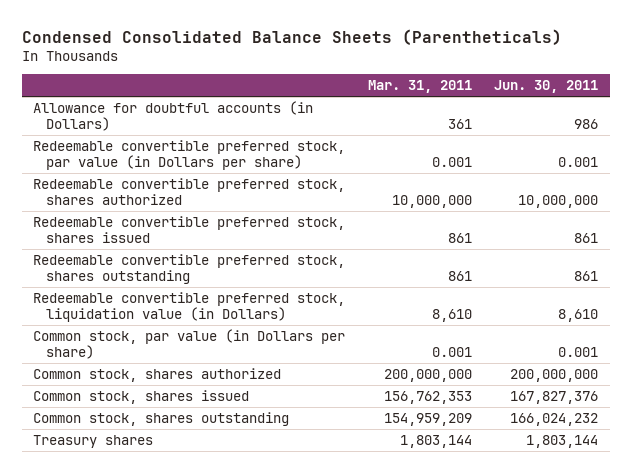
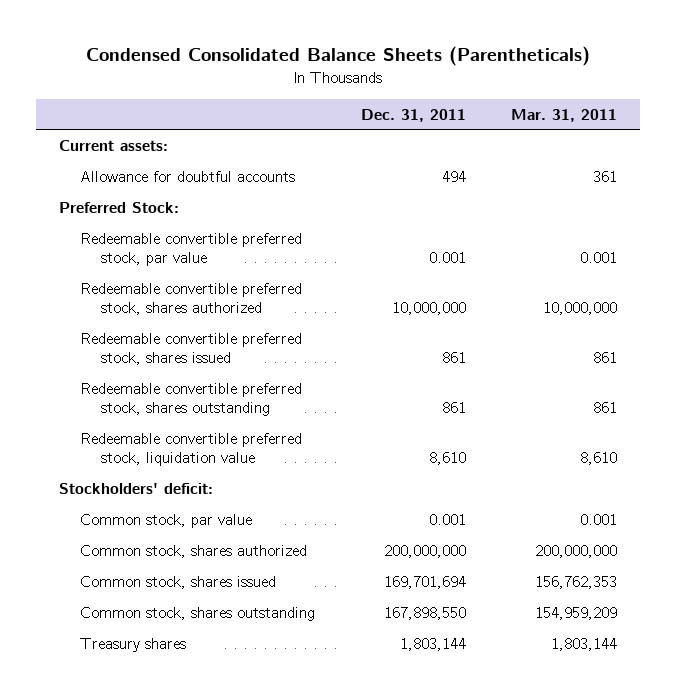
[494,80,599,94] Jun. 30, 2011 -> none
none -> [360,108,466,122] Dec. 31, 2011
none -> [58,139,168,151] Current assets:
[33,100,314,132] Allowance for doubtful accounts (in Dollars) -> [79,170,295,182] Allowance for doubtful accounts
none -> [58,201,179,213] Preferred Stock:
[33,139,346,171] Redeemable convertible preferred stock, par value (in Dollars per share) -> [79,232,302,267] Redeemable convertible preferred stock, par value
[33,291,346,323] Redeemable convertible preferred stock, liquidation value (in Dollars) -> [79,432,302,467] Redeemable convertible preferred stock, liquidation value
none -> [58,482,213,494] Stockholders' deficit:
[33,328,346,360] Common stock, par value (in Dollars per share) -> [79,513,252,528] Common stock, par value

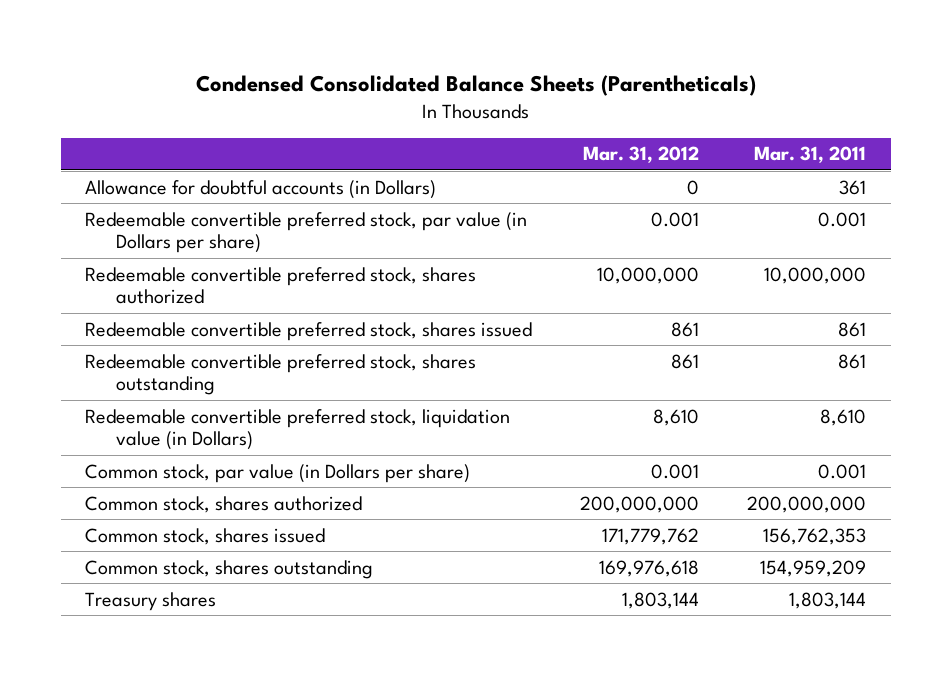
[360,108,466,122] Dec. 31, 2011 -> none
none -> [583,146,700,164] Mar. 31, 2012
[58,139,168,151] Current assets: -> none
[58,201,179,213] Preferred Stock: -> none
[79,170,295,182] Allowance for doubtful accounts -> [84,179,436,199] Allowance for doubtful accounts (in Dollars)
[79,232,302,267] Redeemable convertible preferred stock, par value -> [84,211,527,254] Redeemable convertible preferred stock, par value (in Dollars per share)
[58,482,213,494] Stockholders' deficit: -> none
[79,432,302,467] Redeemable convertible preferred stock, liquidation value -> [84,408,510,451] Redeemable convertible preferred stock, liquidation value (in Dollars)
[79,513,252,528] Common stock, par value -> [84,463,470,483] Common stock, par value (in Dollars per share)

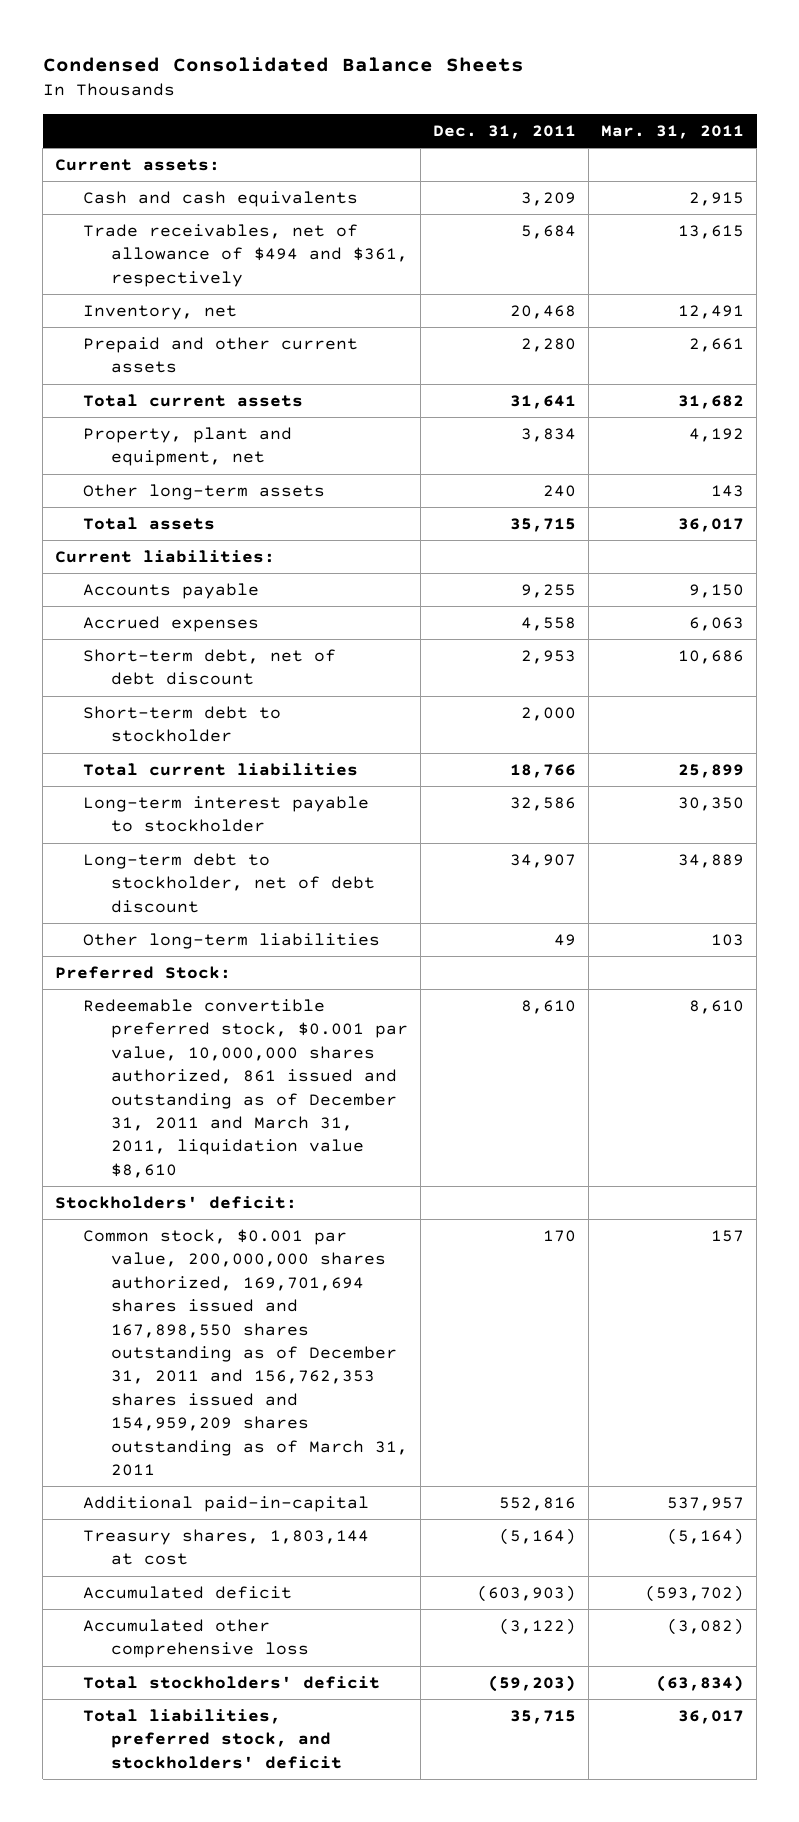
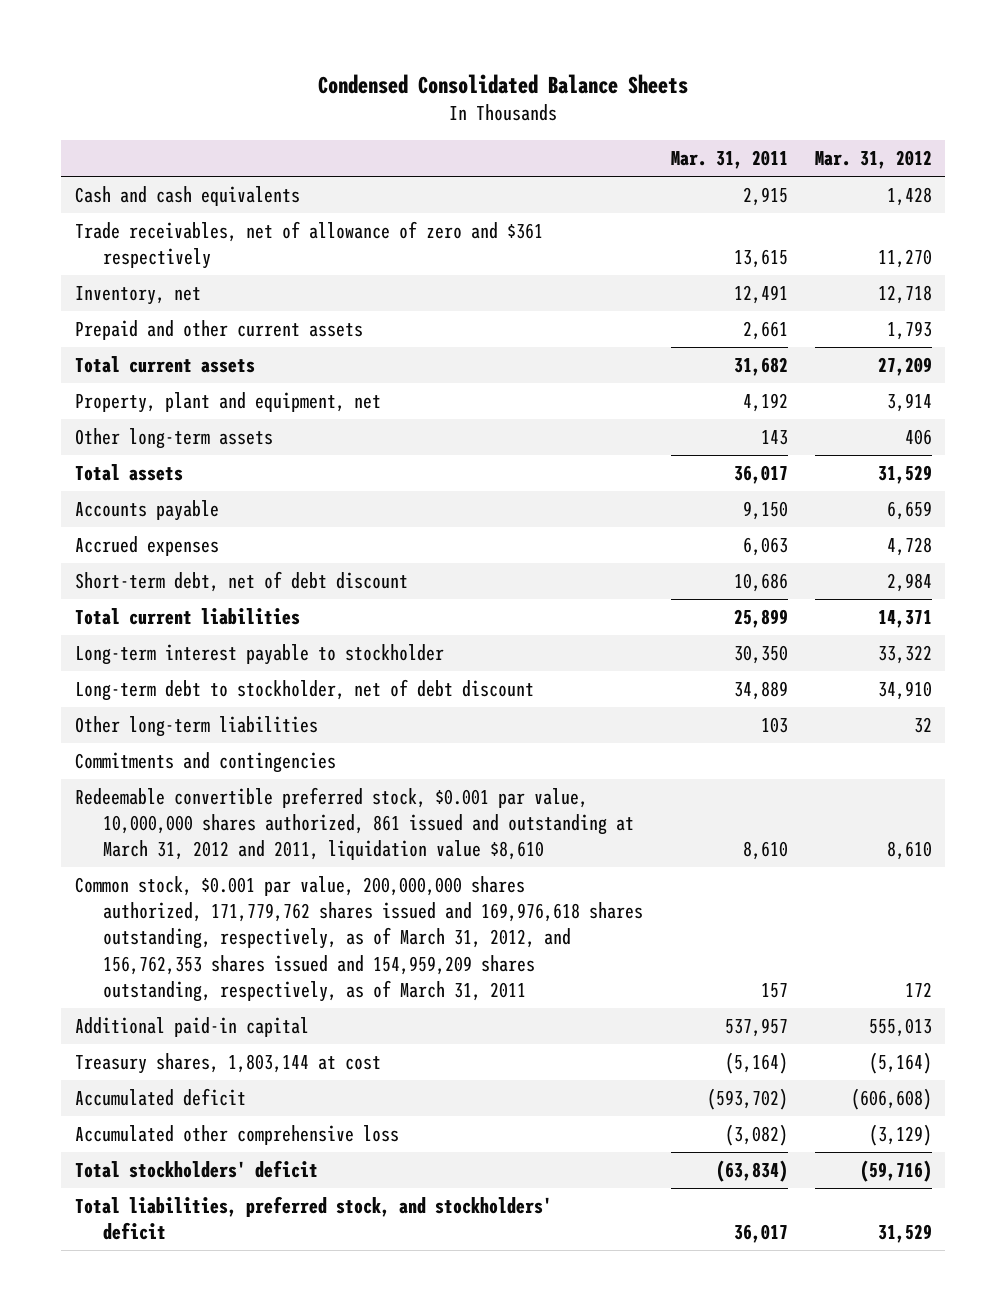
[433,124,577,139] Dec. 31, 2011 -> none
none -> [814,150,932,170] Mar. 31, 2012
[55,159,221,172] Current assets: -> none
[83,224,409,287] Trade receivables, net of allowance of $494 and $361, respectively -> [75,220,544,270] Trade receivables, net of allowance of zero and $361 respectively
[55,550,276,564] Current liabilities: -> none
[83,706,282,743] Short-term debt to stockholder -> none
[55,966,232,980] Preferred Stock: -> none
[55,1196,298,1210] Stockholders' deficit: -> none
none -> [75,751,337,773] Commitments and contingencies
[83,999,409,1178] Redeemable convertible preferred stock, $0.001 par value, 10,000,000 shares authorized, 861 issued and outstanding as of December 31, 2011 and March 31, 2011, liquidation value $8,610 -> [75,786,635,861] Redeemable convertible preferred stock, $0.001 par value, 10,000,000 shares authorized, 861 issued and outstanding at March 31, 2012 and 2011, liquidation value $8,610
[83,1229,409,1477] Common stock, $0.001 par value, 200,000,000 shares authorized, 169,701,694 shares issued and 167,898,550 shares outstanding as of December 31, 2011 and 156,762,353 shares issued and 154,959,209 shares outstanding as of March 31, 2011 -> [75,875,644,1002] Common stock, $0.001 par value, 200,000,000 shares authorized, 171,779,762 shares issued and 169,976,618 shares outstanding, respectively, as of March 31, 2012, and 156,762,353 shares issued and 154,959,209 shares outstanding, respectively, as of March 31, 2011
[83,1496,370,1513] Additional paid-in-capital -> [75,1016,310,1037] Additional paid-in capital

